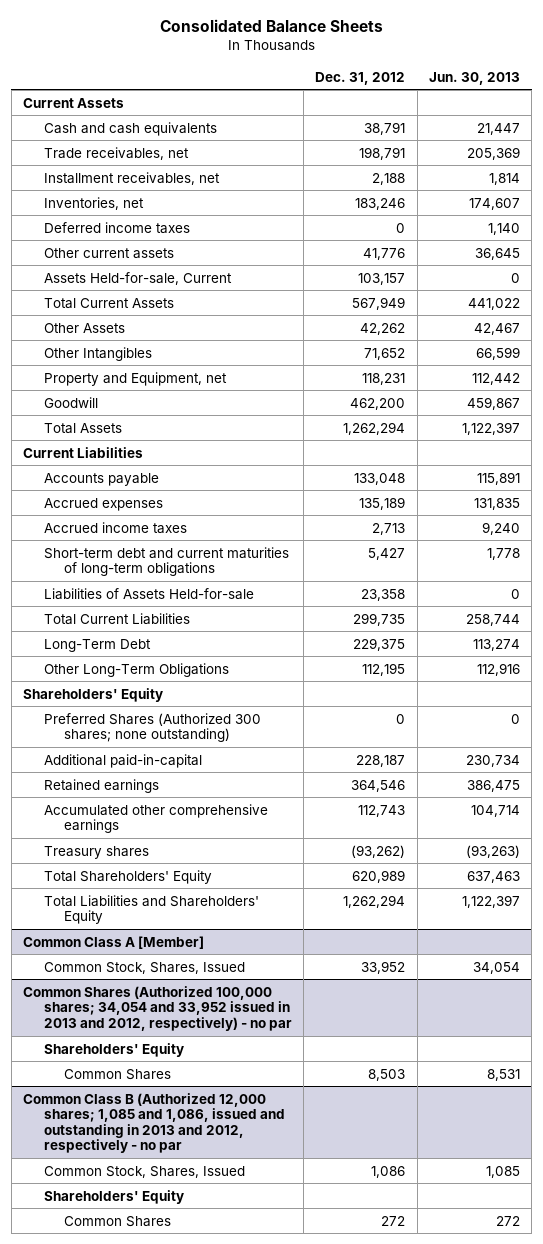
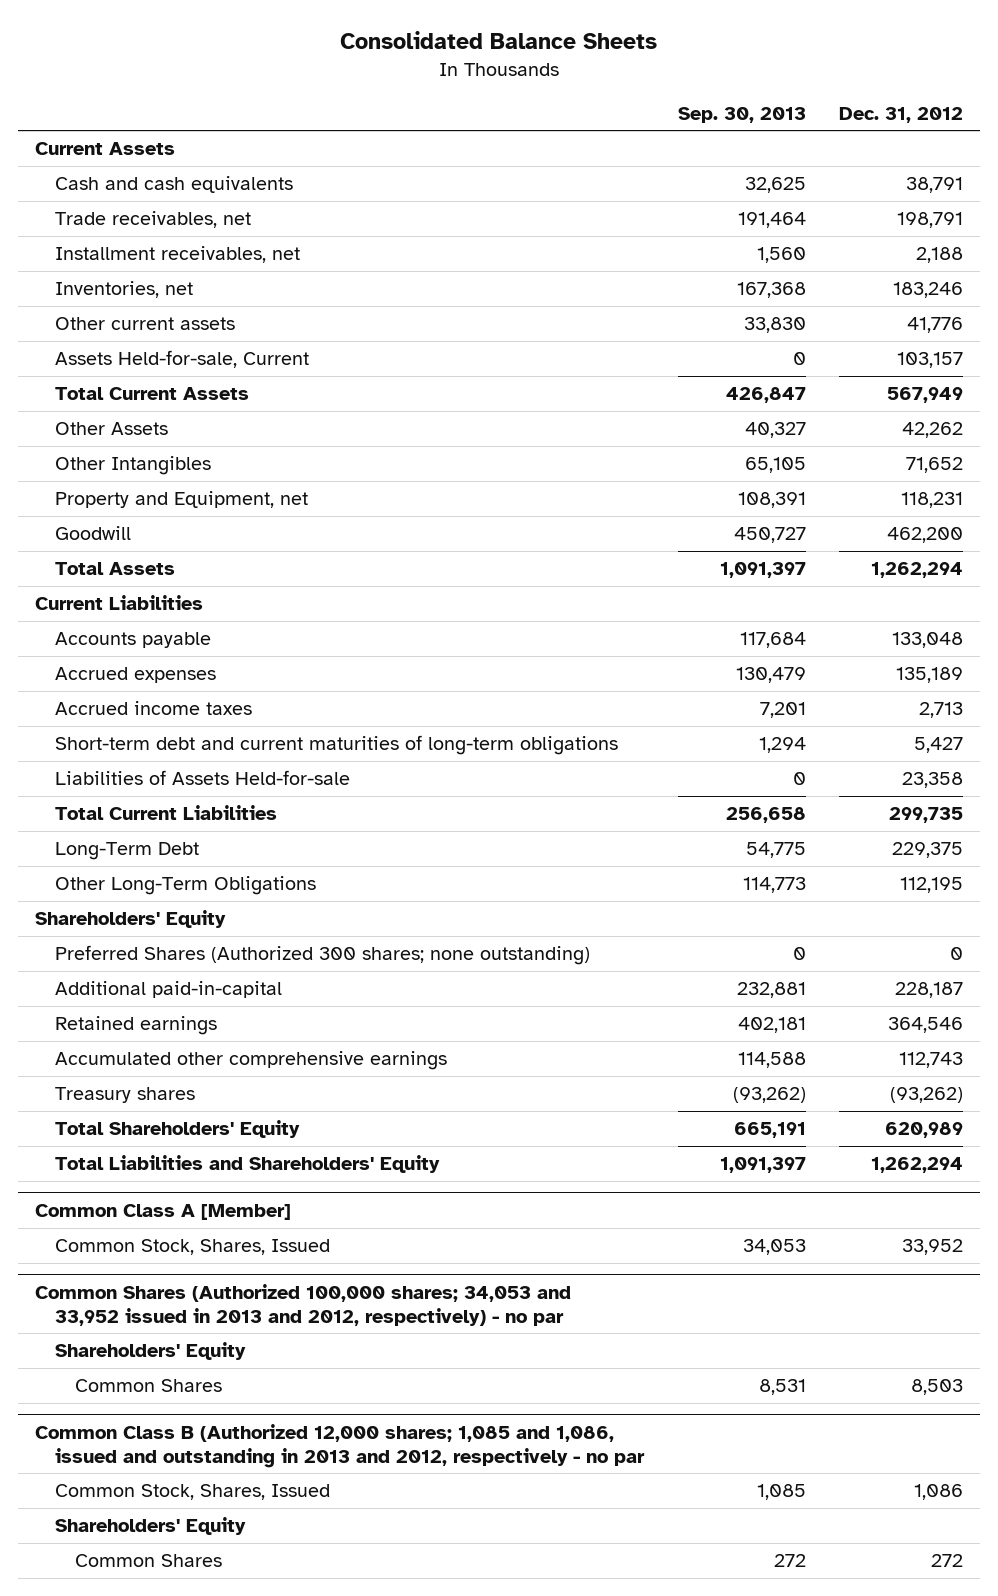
[428,71,520,85] Jun. 30, 2013 -> none
none -> [677,106,806,123] Sep. 30, 2013
[43,221,190,234] Deferred income taxes -> none
[23,985,292,1031] Common Shares (Authorized 100,000 shares; 34,054 and 33,952 issued in 2013 and 2012, respectively) - no par -> [34,1284,571,1326] Common Shares (Authorized 100,000 shares; 34,053 and 33,952 issued in 2013 and 2012, respectively) - no par

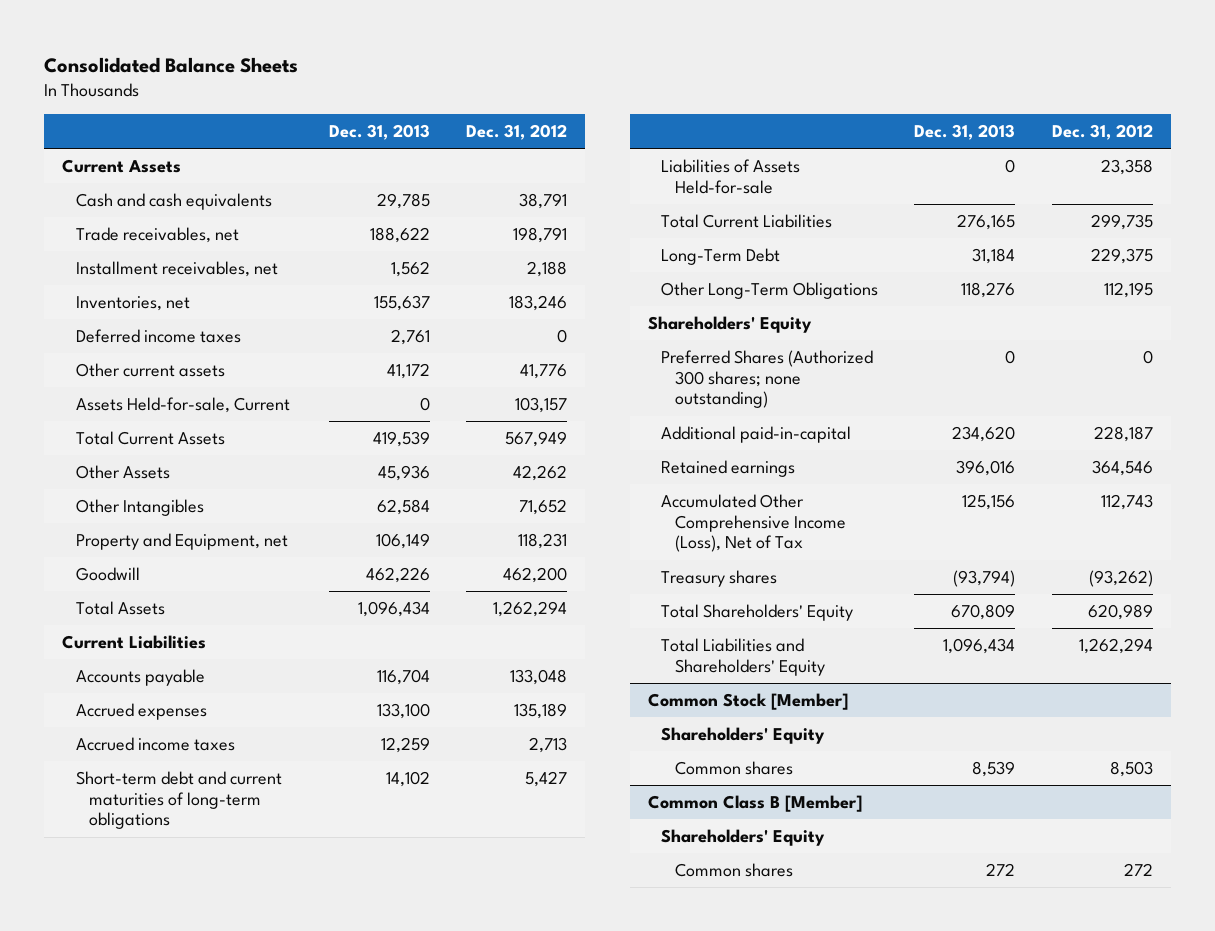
[677,106,806,123] Sep. 30, 2013 -> none
none -> [328,123,430,140] Dec. 31, 2013
none -> [75,329,241,344] Deferred income taxes
[55,1051,448,1071] Accumulated other comprehensive earnings -> [661,494,846,553] Accumulated Other Comprehensive Income (Loss), Net of Tax
[34,1204,291,1221] Common Class A [Member] -> none
[55,1239,331,1256] Common Stock, Shares, Issued -> none
[34,1284,571,1326] Common Shares (Authorized 100,000 shares; 34,053 and 33,952 issued in 2013 and 2012, respectively) - no par -> none
none -> [647,693,848,711] Common Stock [Member]
[34,1424,646,1468] Common Class B (Authorized 12,000 shares; 1,085 and 1,086, issued and outstanding in 2013 and 2012, respectively - no par -> none
[55,1484,331,1501] Common Stock, Shares, Issued -> none
[75,1379,223,1393] Common Shares -> [674,761,793,776] Common shares
none -> [647,795,862,813] Common Class B [Member]
[75,1554,223,1568] Common Shares -> [674,863,793,878] Common shares

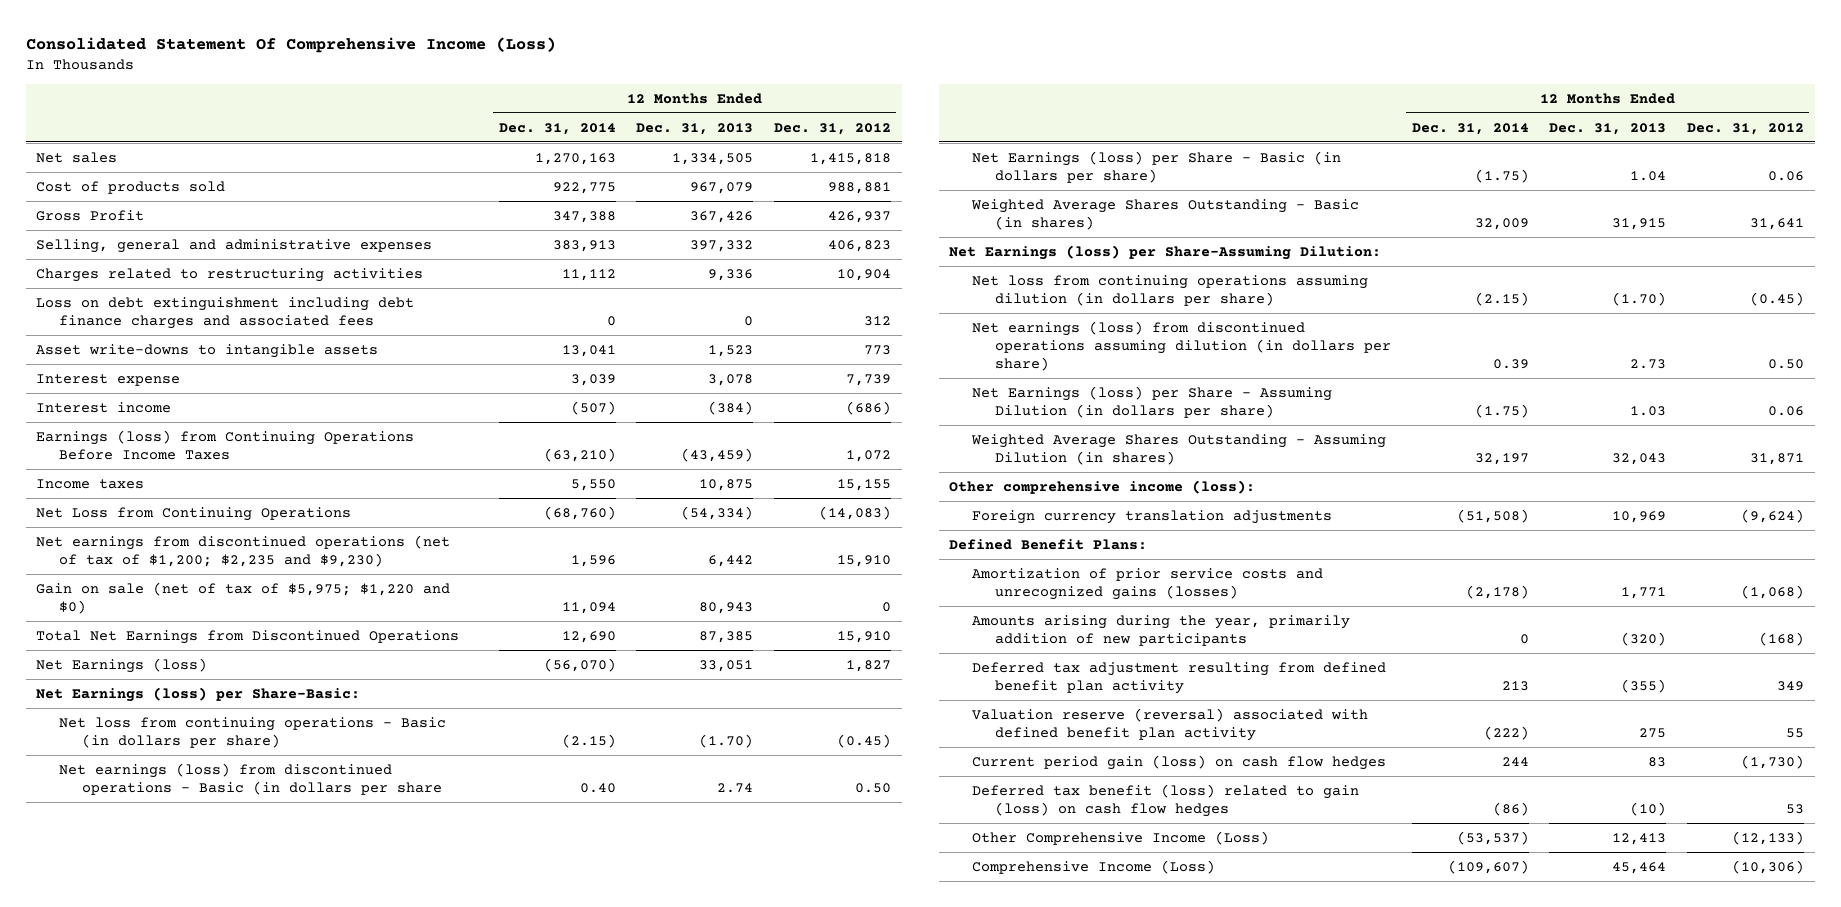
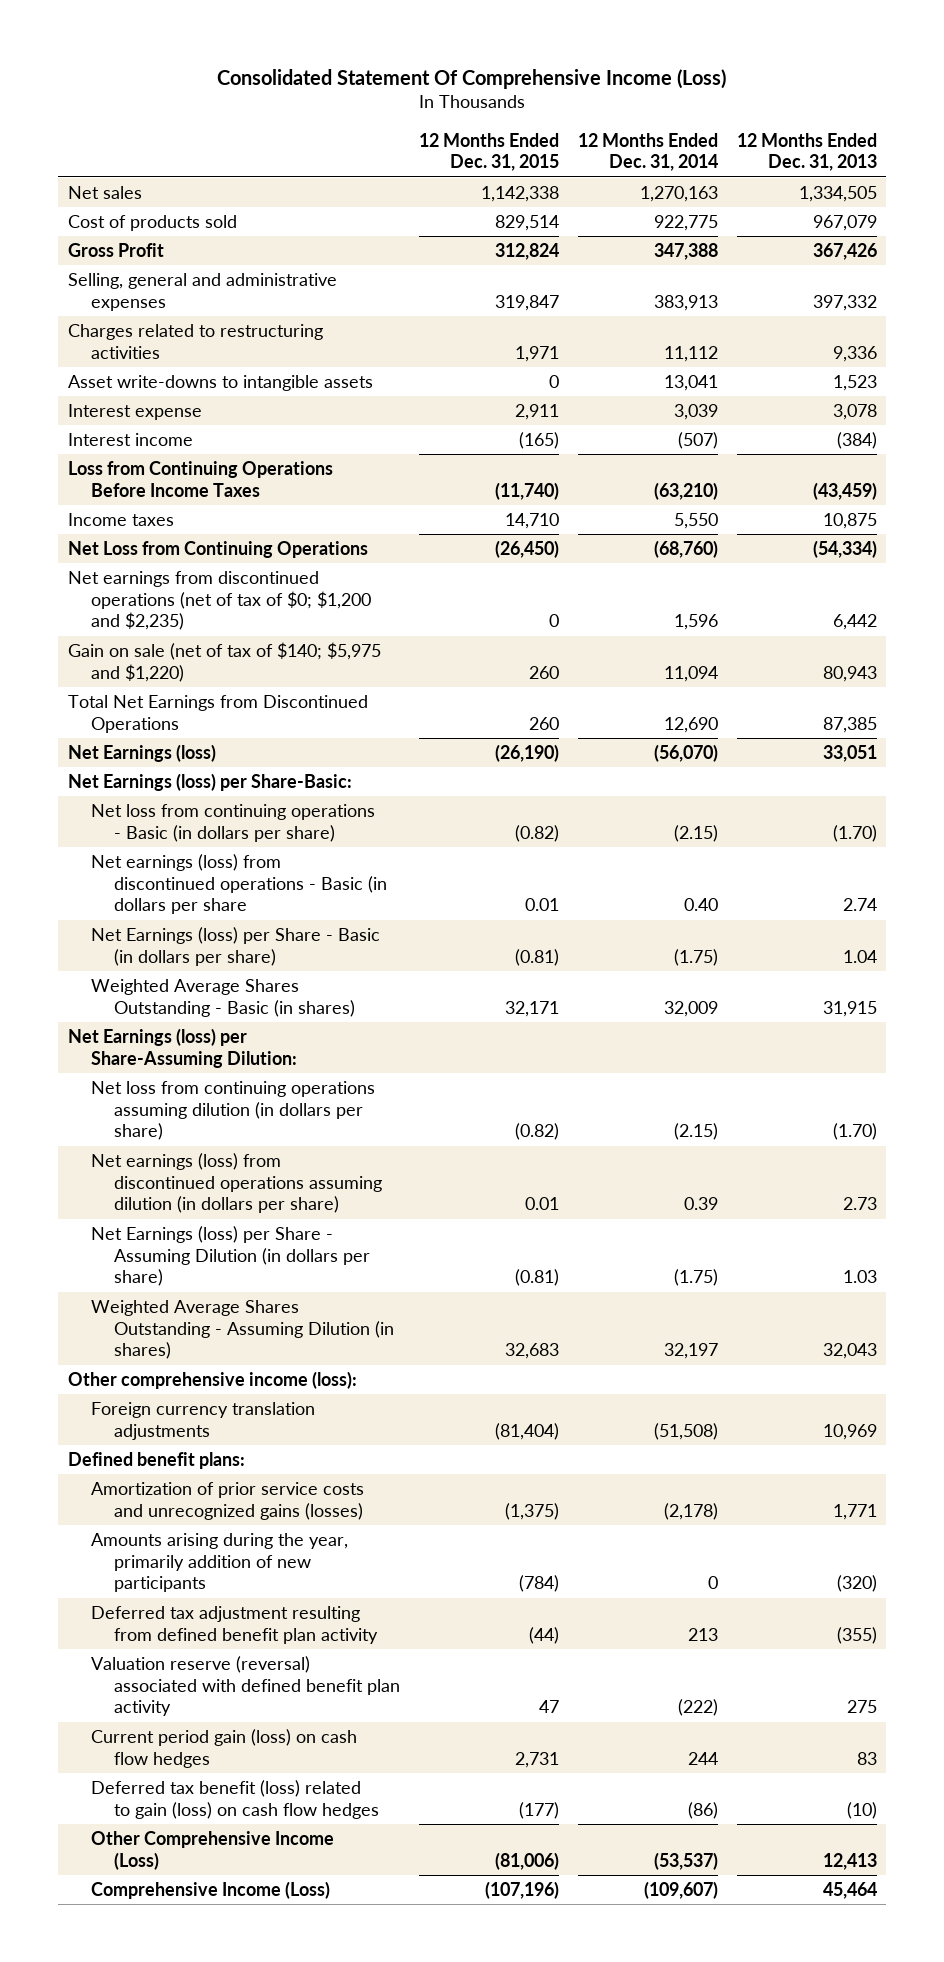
[774,122,892,135] Dec. 31, 2012 -> none
none -> [419,132,560,172] 12 Months Ended Dec. 31, 2015
[36,296,415,330] Loss on debt extinguishment including debt finance charges and associated fees -> none
[36,429,415,461] Earnings (loss) from Continuing Operations Before Income Taxes -> [67,460,333,497] Loss from Continuing Operations Before Income Taxes
[36,534,451,568] Net earnings from discontinued operations (net of tax of $1,200; $2,235 and $9,230) -> [67,570,371,631] Net earnings from discontinued operations (net of tax of $0; $1,200 and $2,235)
[36,581,451,615] Gain on sale (net of tax of $5,975; $1,220 and $0) -> [67,641,381,682] Gain on sale (net of tax of $140; $5,975 and $1,220)
[949,538,1148,550] Defined Benefit Plans: -> [67,1451,245,1469] Defined benefit plans:

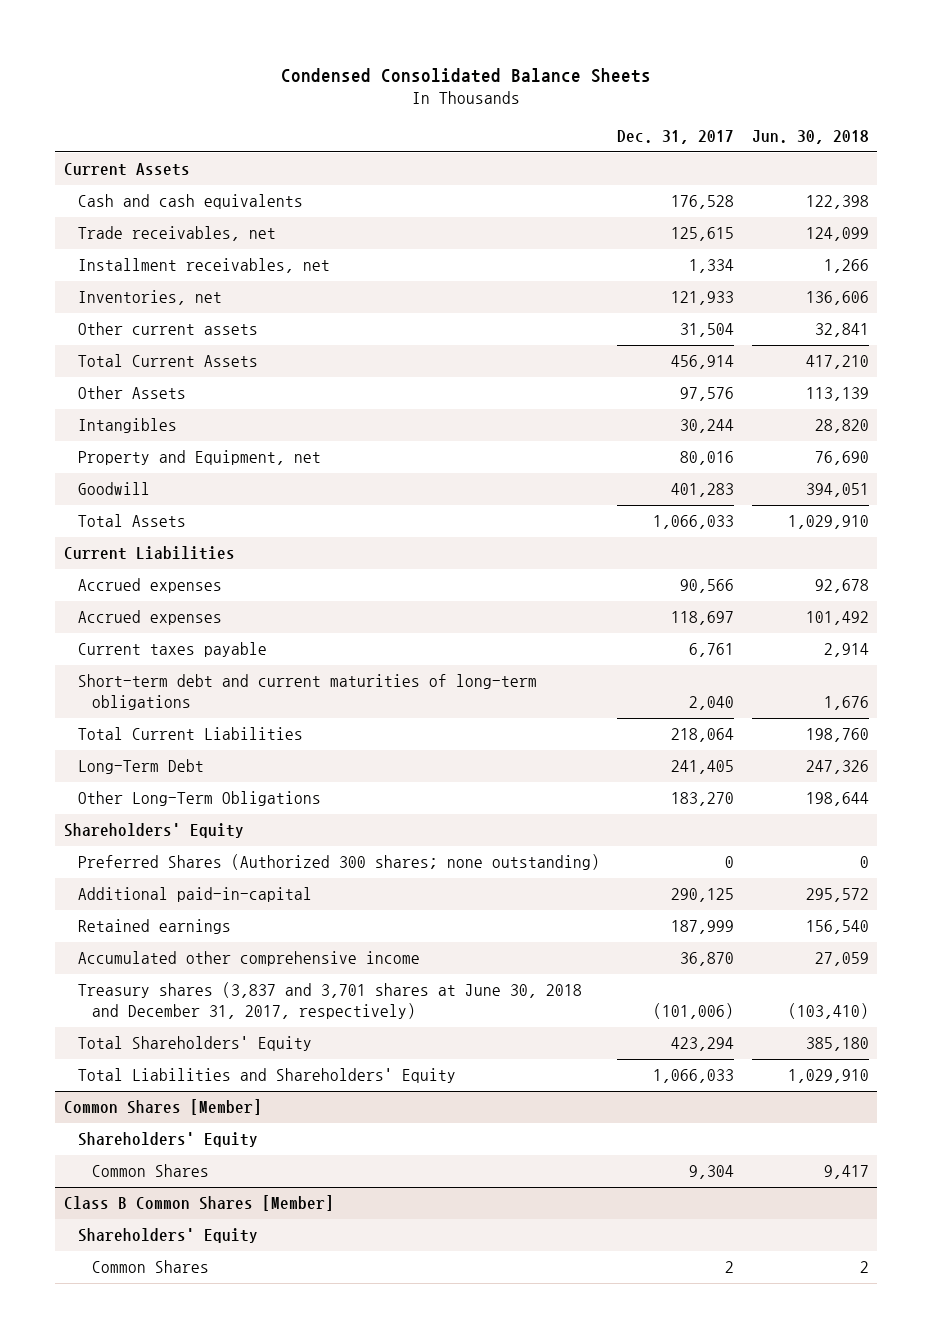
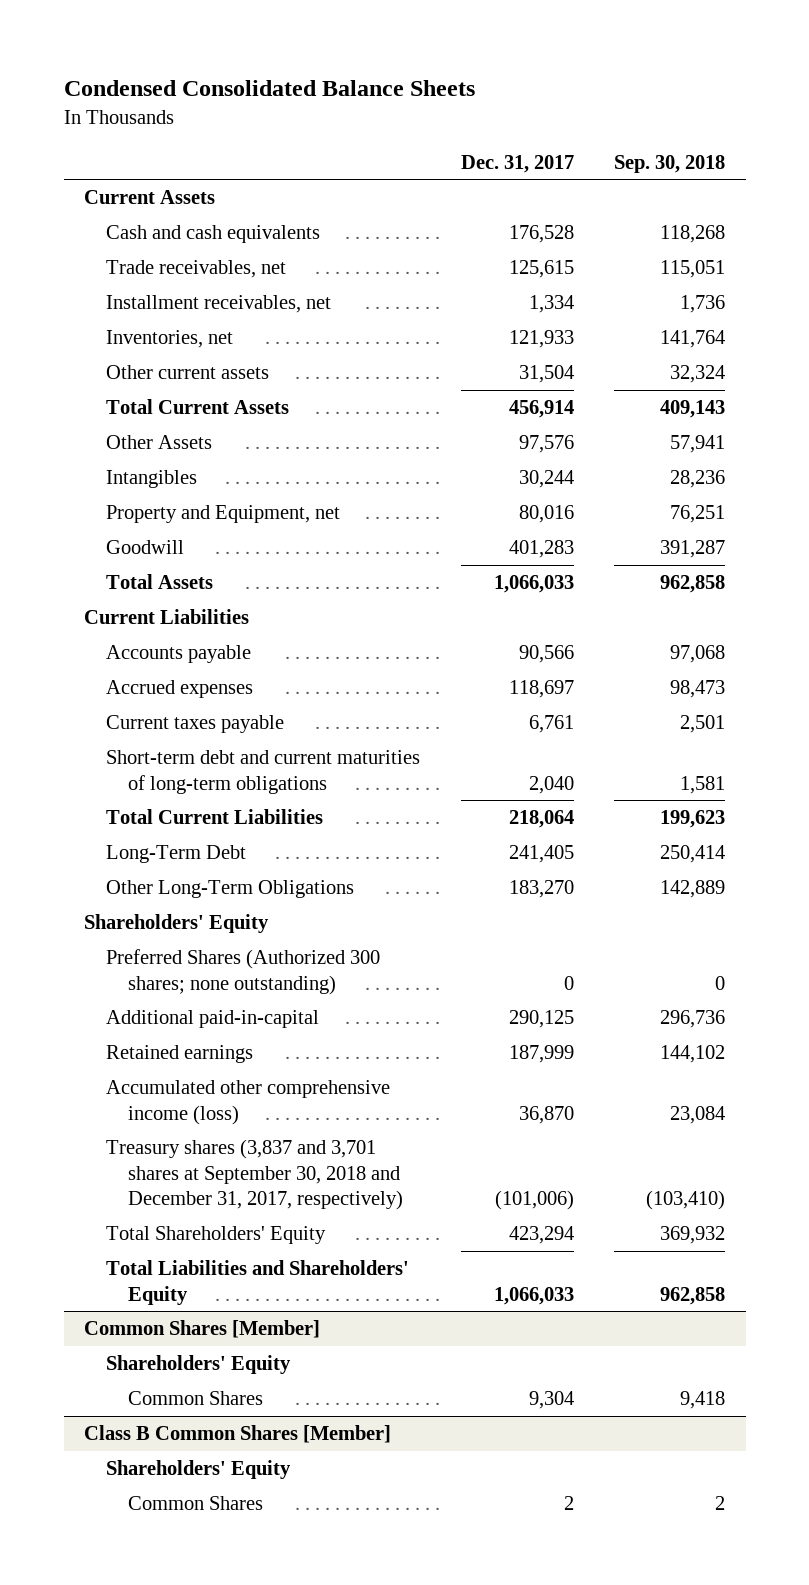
[751,130,869,145] Jun. 30, 2018 -> none
none -> [614,154,726,173] Sep. 30, 2018
[77,578,222,594] Accrued expenses -> [105,645,251,664] Accounts payable
[77,951,420,967] Accumulated other comprehensive income -> [105,1080,390,1125] Accumulated other comprehensive income (loss)
[77,982,582,1020] Treasury shares (3,837 and 3,701 shares at June 30, 2018 and December 31, 2017, respectively) -> [105,1139,403,1210] Treasury shares (3,837 and 3,701 shares at September 30, 2018 and December 31, 2017, respectively)

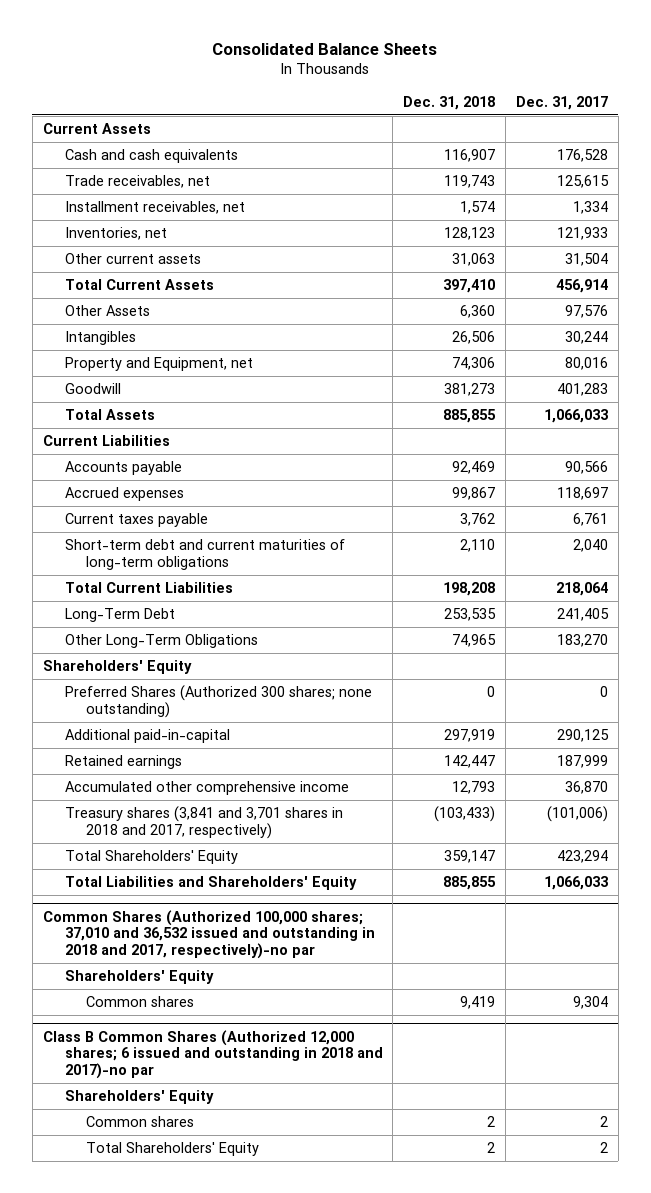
[63,79,475,96] Condensed Consolidated Balance Sheets -> [212,42,438,55] Consolidated Balance Sheets
[614,154,726,173] Sep. 30, 2018 -> none
none -> [403,95,496,110] Dec. 31, 2018
[105,1080,390,1125] Accumulated other comprehensive income (loss) -> [64,781,349,796] Accumulated other comprehensive income
[105,1139,403,1210] Treasury shares (3,837 and 3,701 shares at September 30, 2018 and December 31, 2017, respectively) -> [64,806,343,839] Treasury shares (3,841 and 3,701 shares in 2018 and 2017, respectively)
[84,1320,321,1339] Common Shares [Member] -> [42,909,375,959] Common Shares (Authorized 100,000 shares; 37,010 and 36,532 issued and outstanding in 2018 and 2017, respectively)-no par
[127,1391,263,1406] Common Shares -> [86,996,195,1008] Common shares
[84,1425,392,1444] Class B Common Shares [Member] -> [42,1029,383,1079] Class B Common Shares (Authorized 12,000 shares; 6 issued and outstanding in 2018 and 2017)-no par
[127,1496,263,1511] Common Shares -> [86,1116,195,1128] Common shares
none -> [86,1142,260,1157] Total Shareholders' Equity

